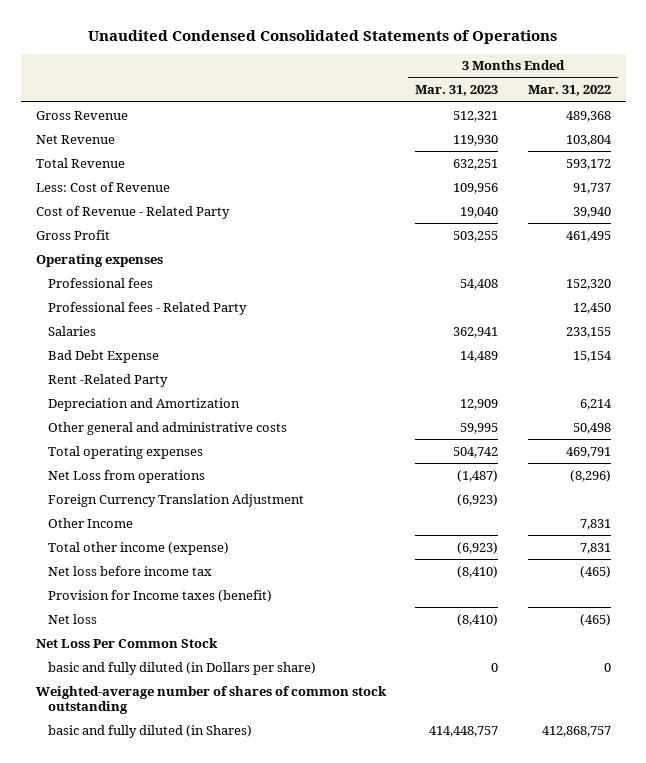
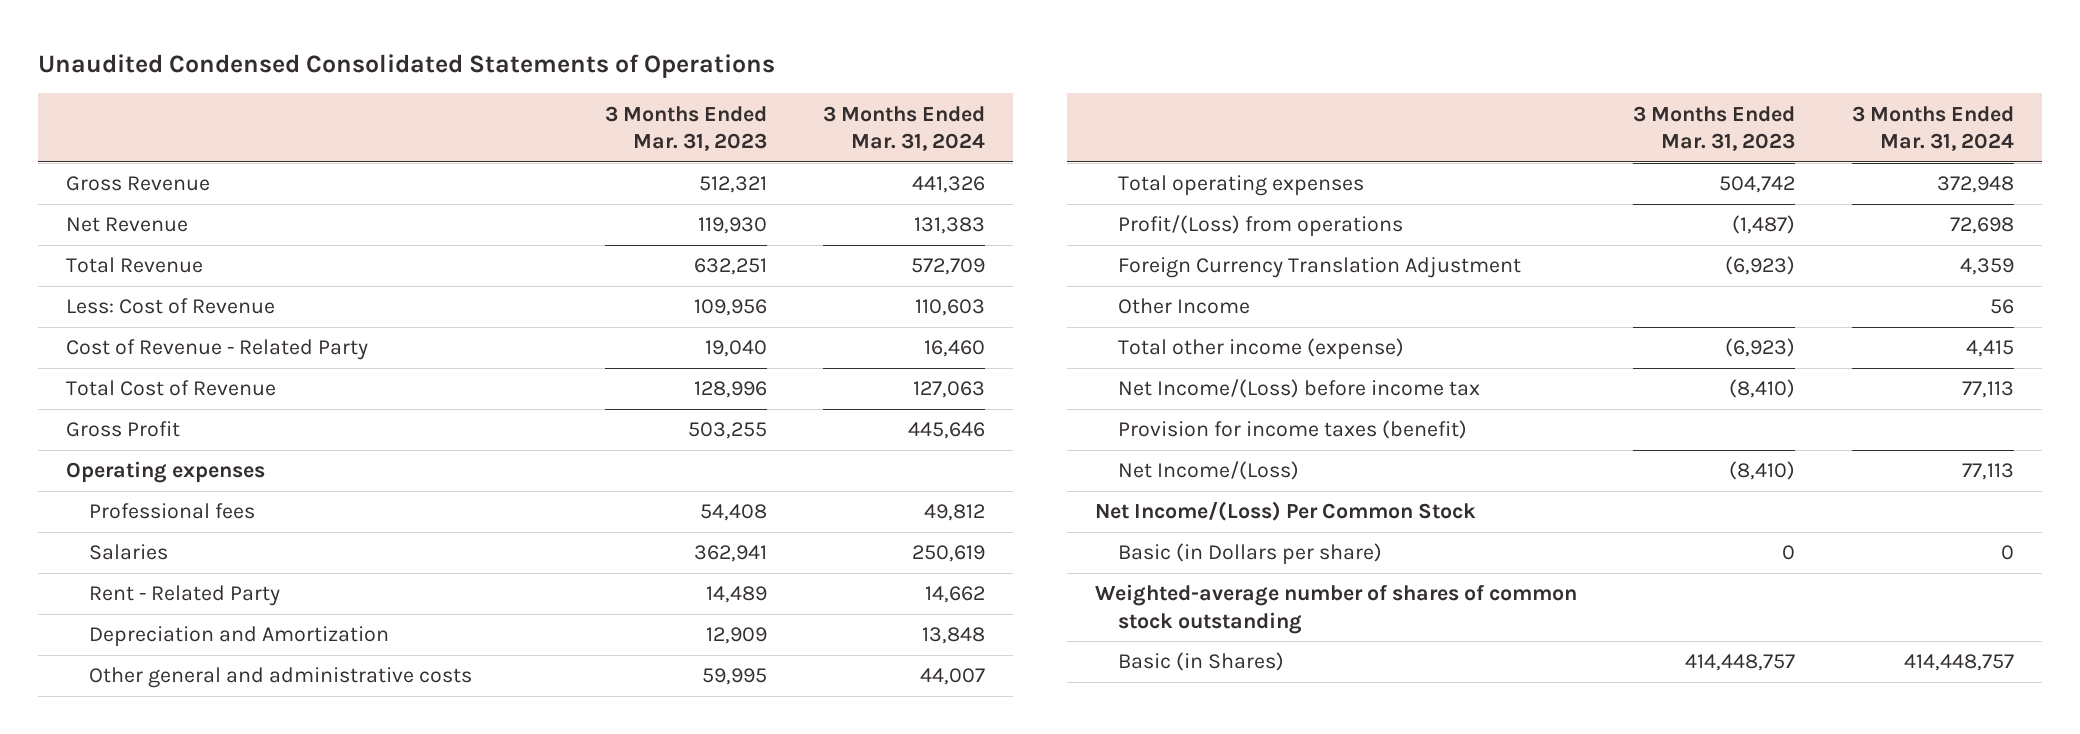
[527,85,611,97] Mar. 31, 2022 -> none
none -> [822,105,985,152] 3 Months Ended Mar. 31, 2024
none -> [66,380,277,397] Total Cost of Revenue
[48,301,248,315] Professional fees - Related Party -> none
[48,373,169,387] Rent -Related Party -> none
[48,349,160,363] Bad Debt Expense -> [88,585,280,607] Rent - Related Party
[48,469,206,483] Net Loss from operations -> [1117,215,1403,238] Profit/(Loss) from operations
[48,565,213,576] Net loss before income tax -> [1117,379,1480,399] Net Income/(Loss) before income tax
[48,589,273,602] Provision for Income taxes (benefit) -> [1117,420,1467,440] Provision for income taxes (benefit)
[48,613,98,624] Net loss -> [1117,461,1299,481] Net Income/(Loss)
[35,637,218,648] Net Loss Per Common Stock -> [1095,501,1477,522] Net Income/(Loss) Per Common Stock
[48,661,317,675] basic and fully diluted (in Dollars per share) -> [1117,543,1382,566] Basic (in Dollars per share)
[48,724,253,738] basic and fully diluted (in Shares) -> [1117,652,1284,672] Basic (in Shares)

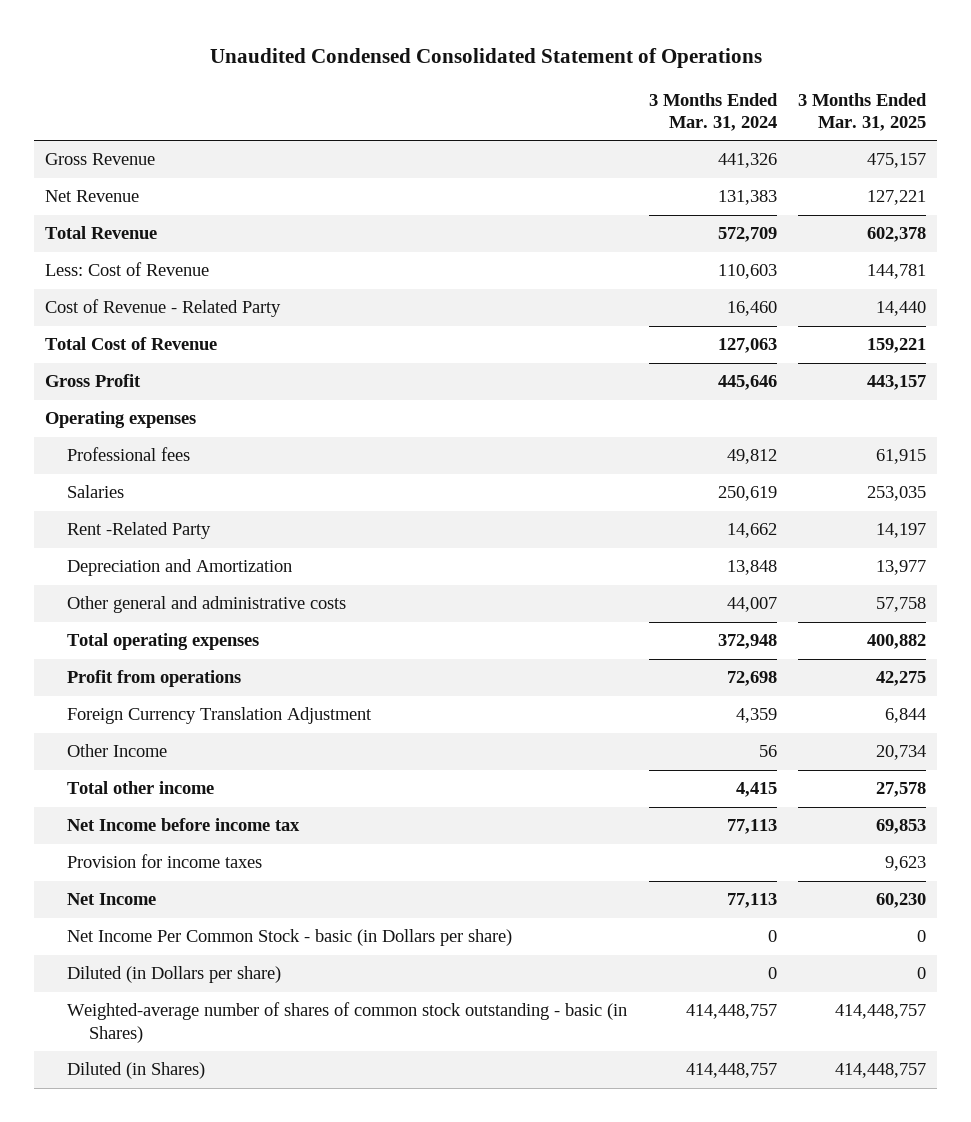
[38,53,776,78] Unaudited Condensed Consolidated Statements of Operations -> [209,47,762,68] Unaudited Condensed Consolidated Statement of Operations
[604,105,767,152] 3 Months Ended Mar. 31, 2023 -> none
none -> [798,92,928,131] 3 Months Ended Mar. 31, 2025
[88,585,280,607] Rent - Related Party -> [66,522,211,540] Rent -Related Party
[1117,215,1403,238] Profit/(Loss) from operations -> [66,670,241,688] Profit from operations
[1095,501,1477,522] Net Income/(Loss) Per Common Stock -> none
[1095,584,1578,634] Weighted-average number of shares of common stock outstanding -> none
[1117,338,1404,361] Total other income (expense) -> [66,781,214,795] Total other income
[1117,379,1480,399] Net Income/(Loss) before income tax -> [66,818,300,832] Net Income before income tax
[1117,420,1467,440] Provision for income taxes (benefit) -> [66,854,262,869] Provision for income taxes
[1117,461,1299,481] Net Income/(Loss) -> [66,893,156,906] Net Income
[1117,543,1382,566] Basic (in Dollars per share) -> [66,929,512,947] Net Income Per Common Stock - basic (in Dollars per share)
none -> [66,966,281,984] Diluted (in Dollars per share)
[1117,652,1284,672] Basic (in Shares) -> [66,1002,627,1043] Weighted-average number of shares of common stock outstanding - basic (in Shares)
none -> [66,1062,205,1080] Diluted (in Shares)

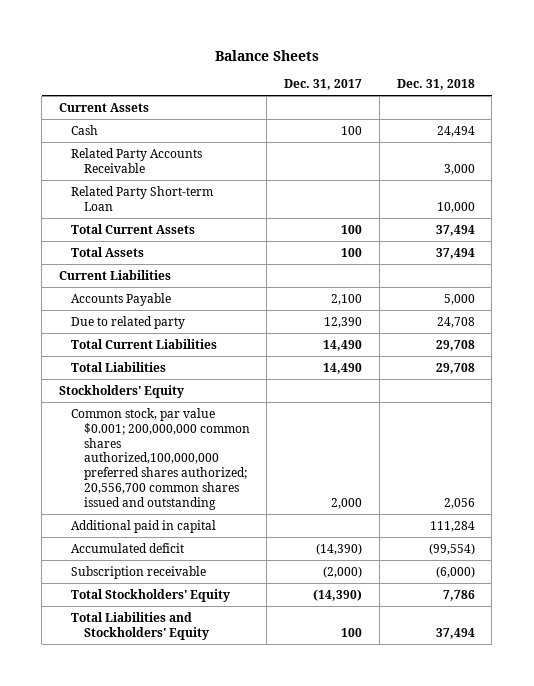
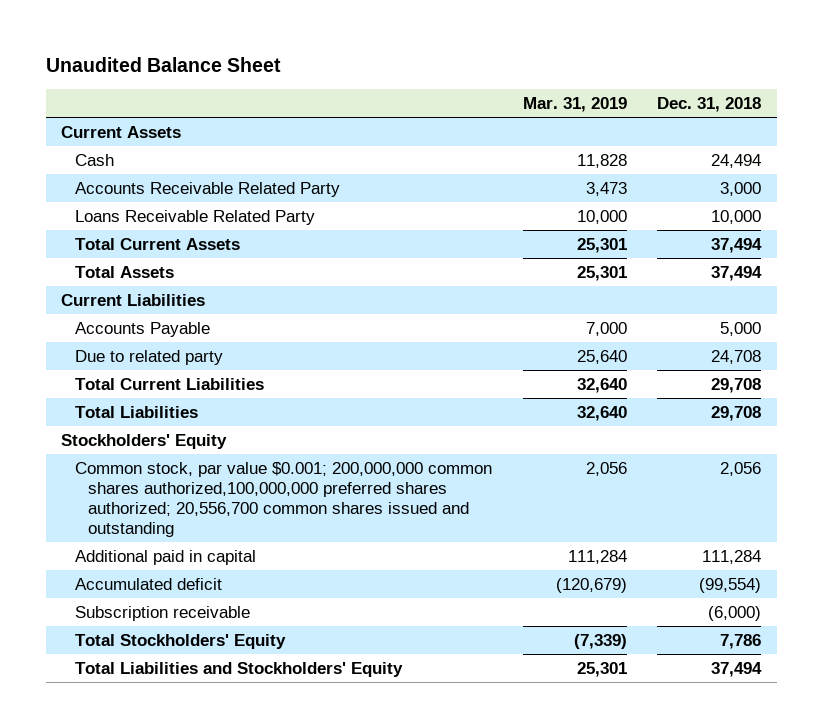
[214,49,319,61] Balance Sheets -> [46,57,282,73] Unaudited Balance Sheet
[284,79,363,91] Dec. 31, 2017 -> none
none -> [522,97,627,113] Mar. 31, 2019
[71,147,203,173] Related Party Accounts Receivable -> [74,181,340,197] Accounts Receivable Related Party
[71,185,214,211] Related Party Short-term Loan -> [74,209,315,225] Loans Receivable Related Party

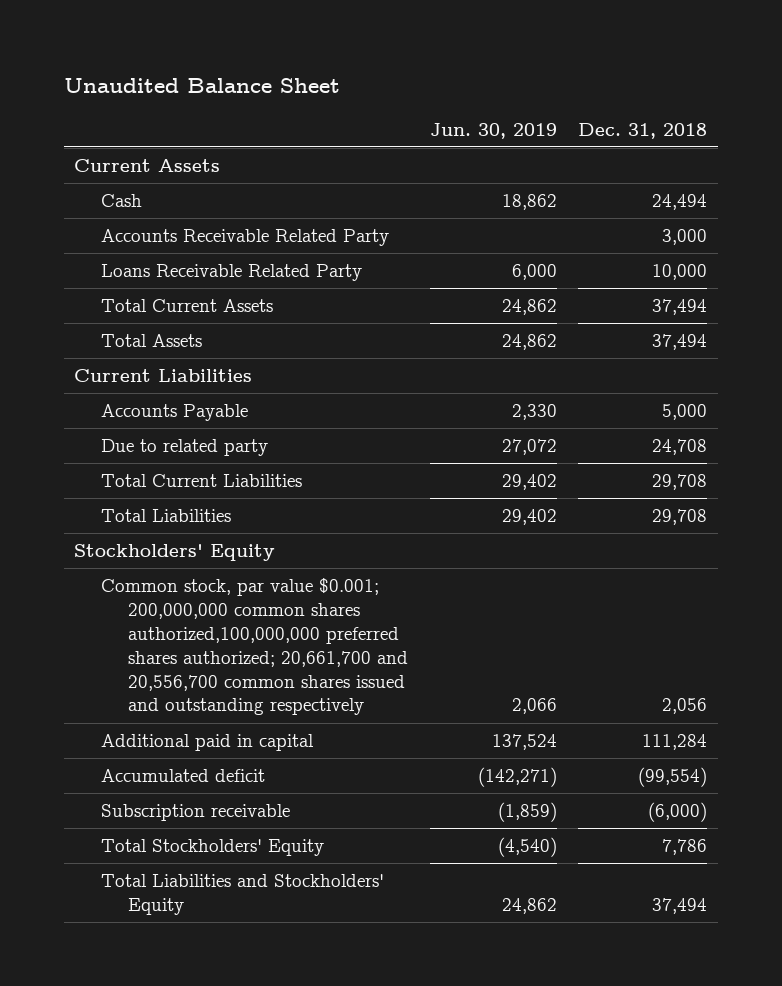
[522,97,627,113] Mar. 31, 2019 -> none
none -> [429,122,557,139] Jun. 30, 2019
[74,461,492,537] Common stock, par value $0.001; 200,000,000 common shares authorized,100,000,000 preferred shares authorized; 20,556,700 common shares issued and outstanding -> [101,578,409,716] Common stock, par value $0.001; 200,000,000 common shares authorized,100,000,000 preferred shares authorized; 20,661,700 and 20,556,700 common shares issued and outstanding respectively

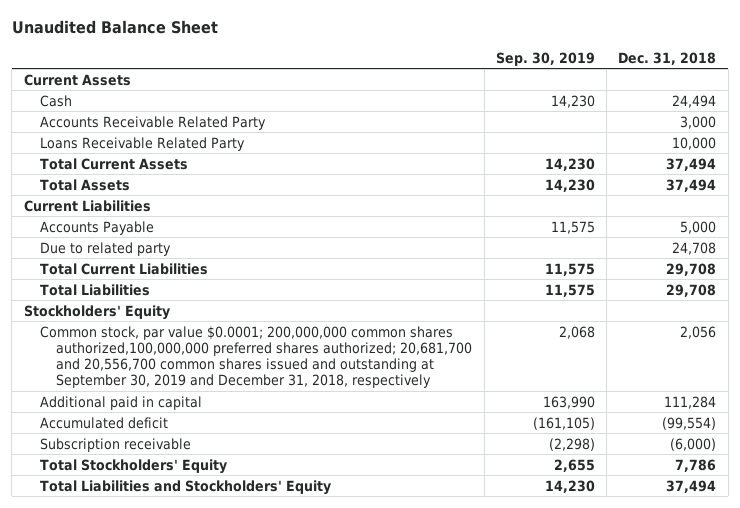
[429,122,557,139] Jun. 30, 2019 -> none
none -> [495,51,595,66] Sep. 30, 2019
[101,578,409,716] Common stock, par value $0.001; 200,000,000 common shares authorized,100,000,000 preferred shares authorized; 20,661,700 and 20,556,700 common shares issued and outstanding respectively -> [40,325,473,389] Common stock, par value $0.0001; 200,000,000 common shares authorized,100,000,000 preferred shares authorized; 20,681,700 and 20,556,700 common shares issued and outstanding at September 30, 2019 and December 31, 2018, respectively

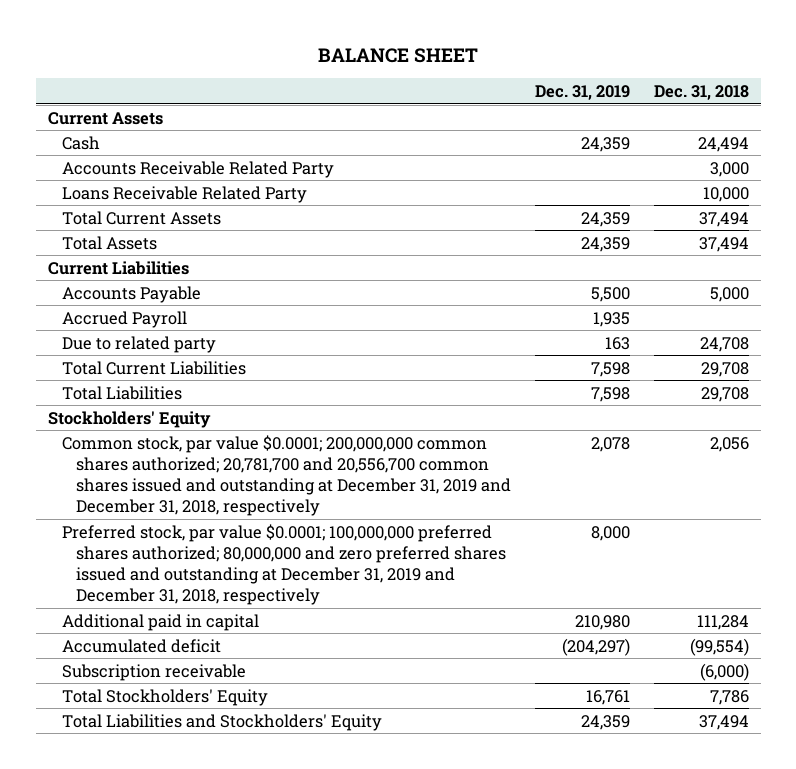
[11,20,218,35] Unaudited Balance Sheet -> [318,47,479,63] BALANCE SHEET
[495,51,595,66] Sep. 30, 2019 -> none
none -> [534,85,630,101] Dec. 31, 2019
none -> [61,310,187,328] Accrued Payroll
[40,325,473,389] Common stock, par value $0.0001; 200,000,000 common shares authorized,100,000,000 preferred shares authorized; 20,681,700 and 20,556,700 common shares issued and outstanding at September 30, 2019 and December 31, 2018, respectively -> [61,434,512,516] Common stock, par value $0.0001; 200,000,000 common shares authorized; 20,781,700 and 20,556,700 common shares issued and outstanding at December 31, 2019 and December 31, 2018, respectively
none -> [61,523,507,605] Preferred stock, par value $0.0001; 100,000,000 preferred shares authorized; 80,000,000 and zero preferred shares issued and outstanding at December 31, 2019 and December 31, 2018, respectively

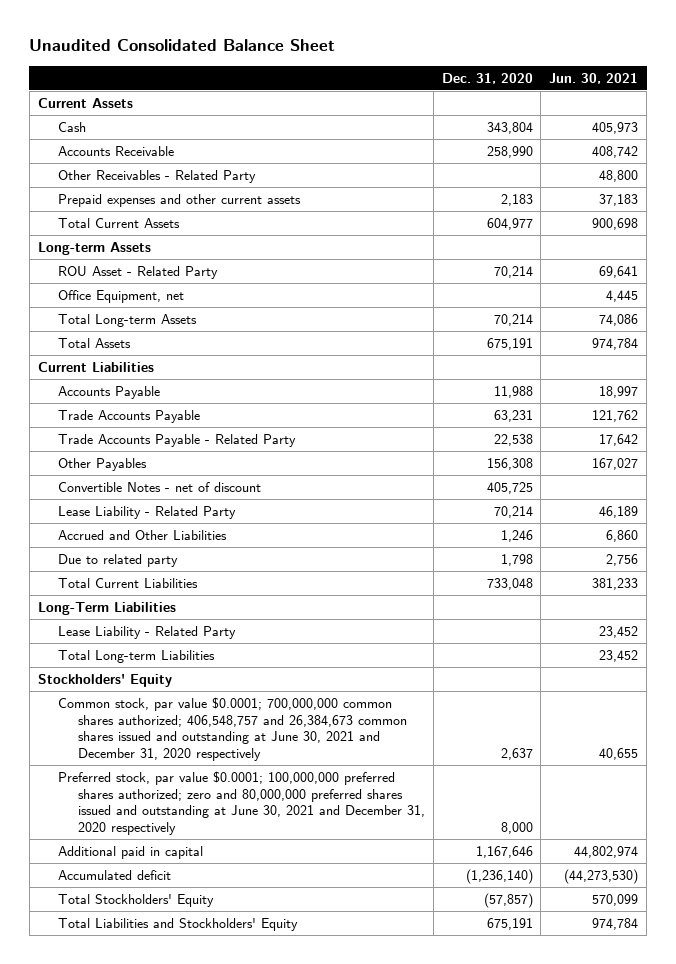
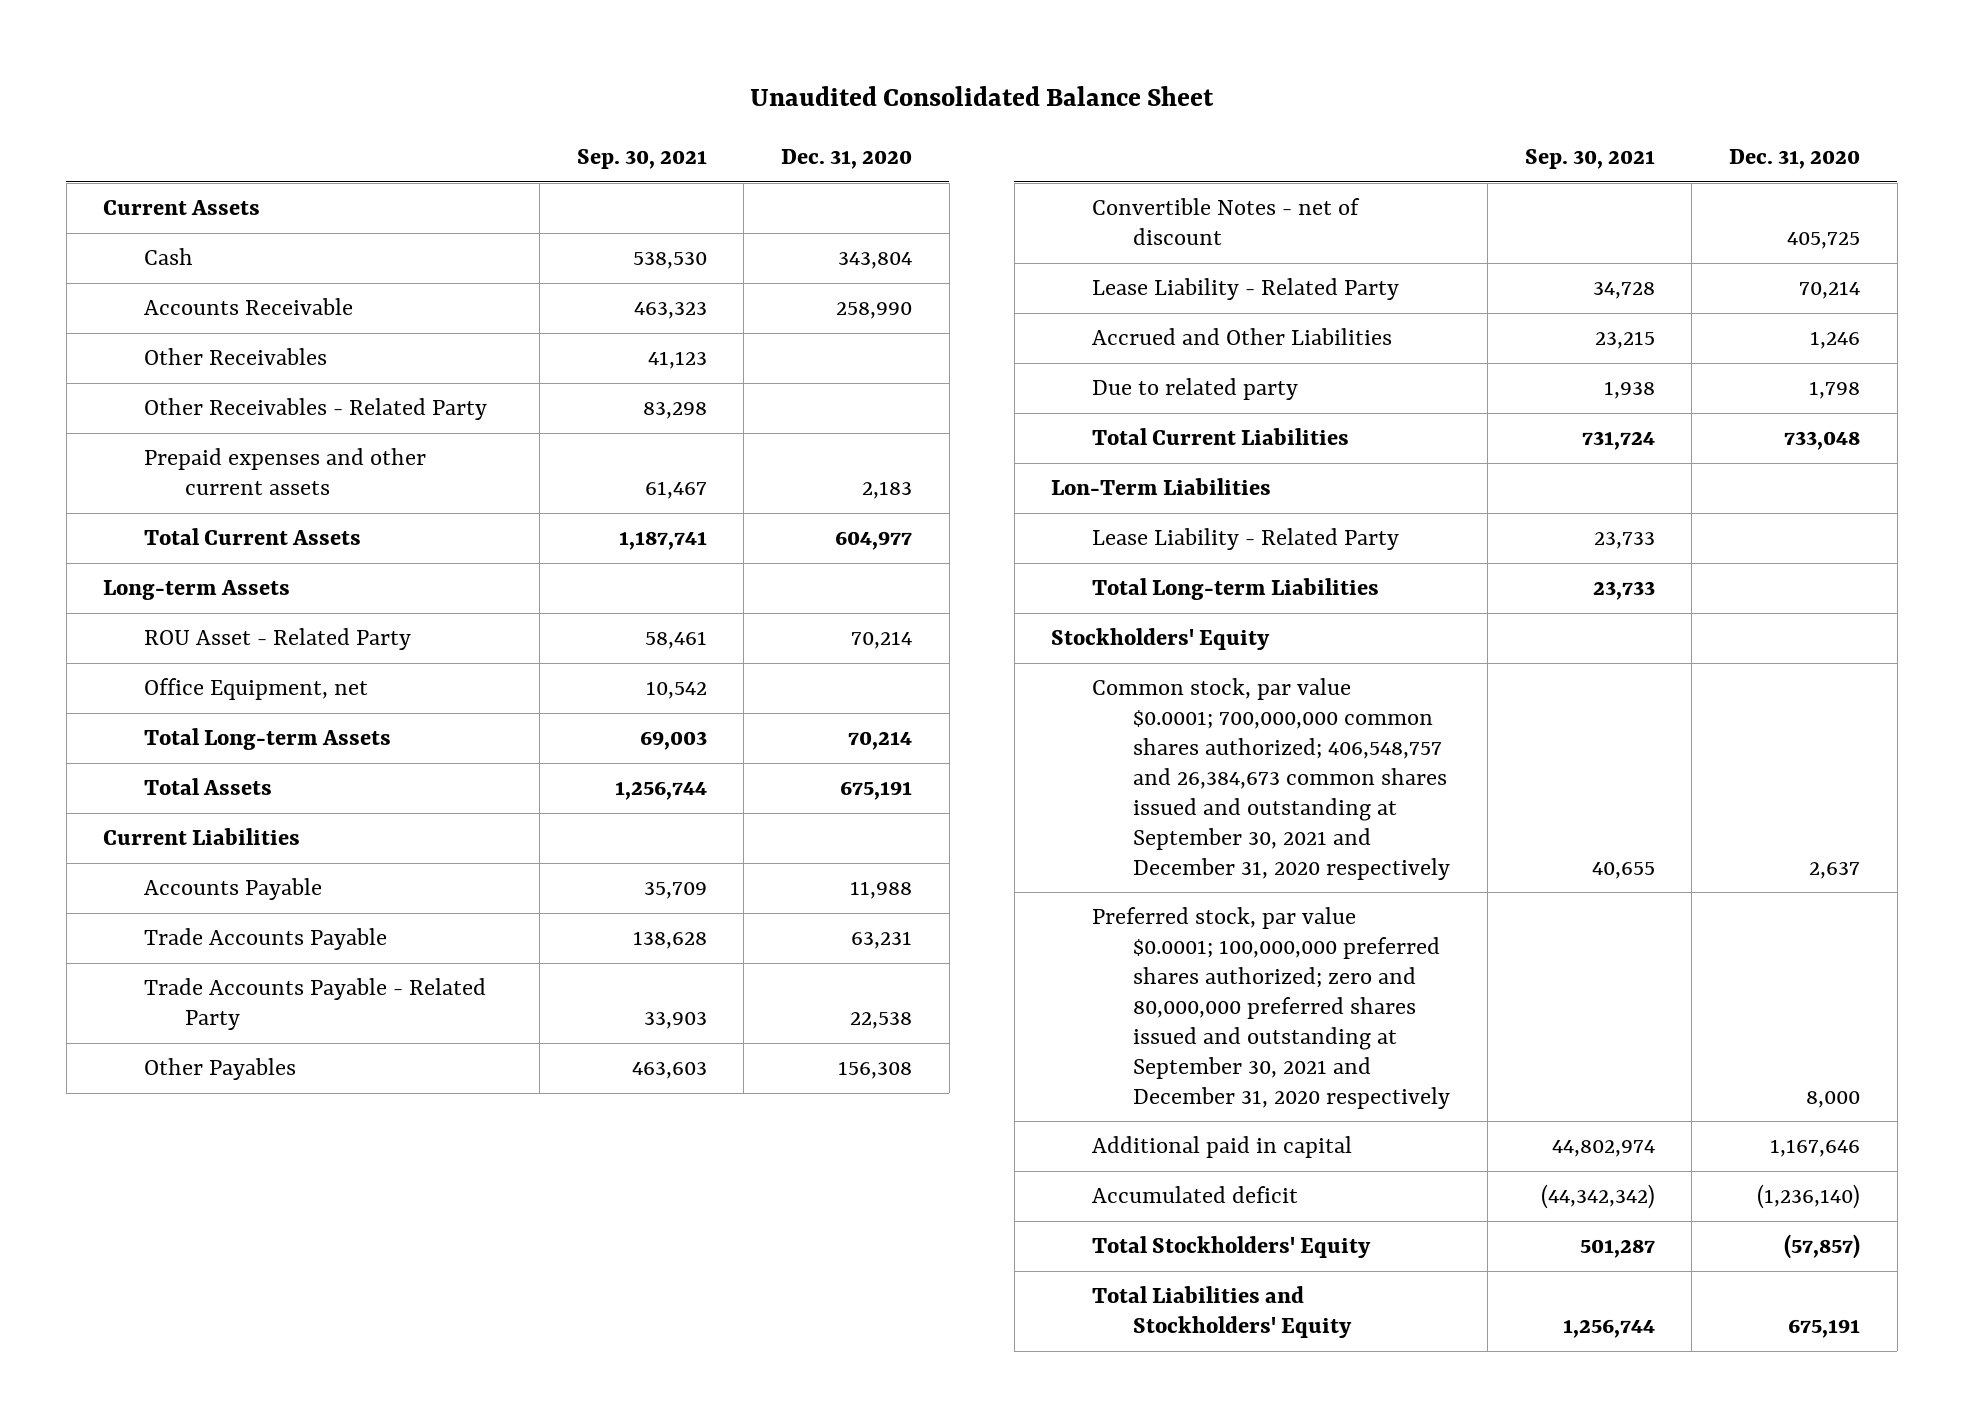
[549,72,639,84] Jun. 30, 2021 -> none
none -> [576,149,707,170] Sep. 30, 2021
none -> [144,348,328,366] Other Receivables
[37,602,176,616] Long-Term Liabilities -> [1051,478,1272,496] Lon-Term Liabilities
[57,697,408,762] Common stock, par value $0.0001; 700,000,000 common shares authorized; 406,548,757 and 26,384,673 common shares issued and outstanding at June 30, 2021 and December 31, 2020 respectively -> [1092,678,1451,880] Common stock, par value $0.0001; 700,000,000 common shares authorized; 406,548,757 and 26,384,673 common shares issued and outstanding at September 30, 2021 and December 31, 2020 respectively
[57,771,426,836] Preferred stock, par value $0.0001; 100,000,000 preferred shares authorized; zero and 80,000,000 preferred shares issued and outstanding at June 30, 2021 and December 31, 2020 respectively -> [1092,907,1451,1109] Preferred stock, par value $0.0001; 100,000,000 preferred shares authorized; zero and 80,000,000 preferred shares issued and outstanding at September 30, 2021 and December 31, 2020 respectively

